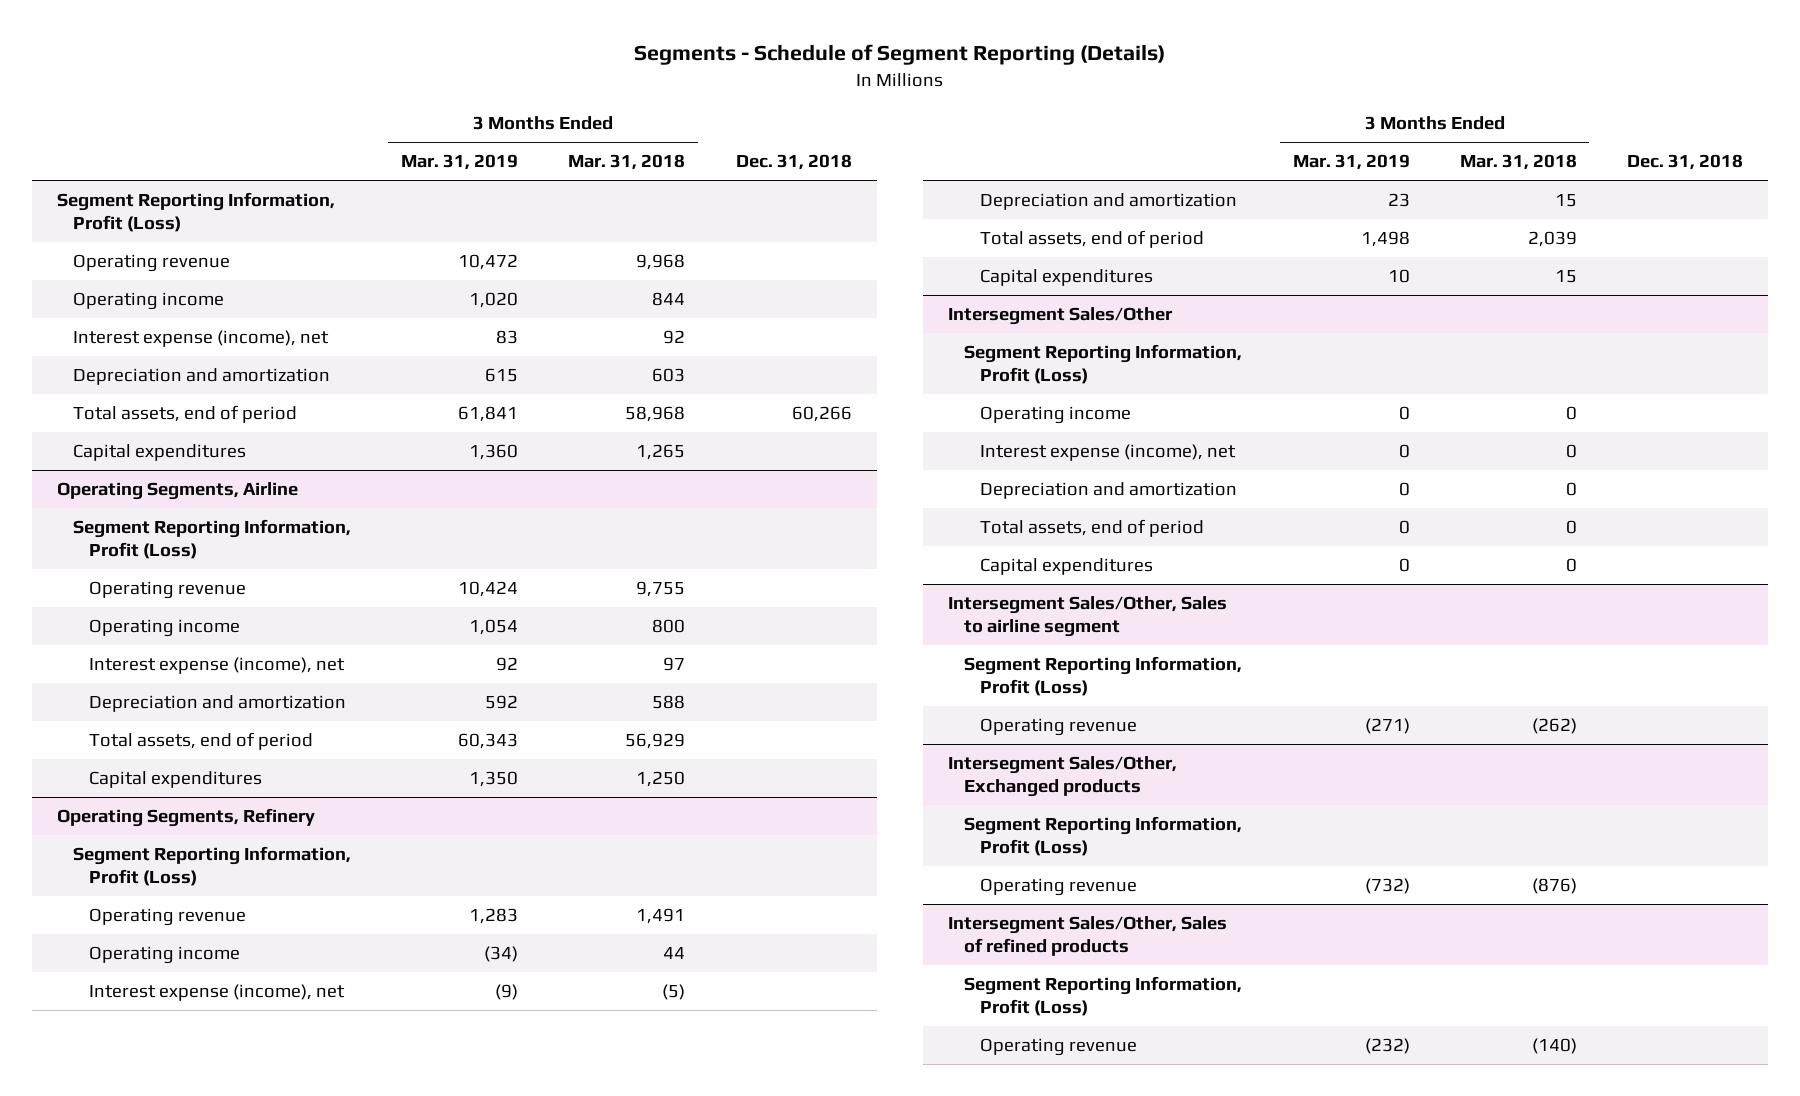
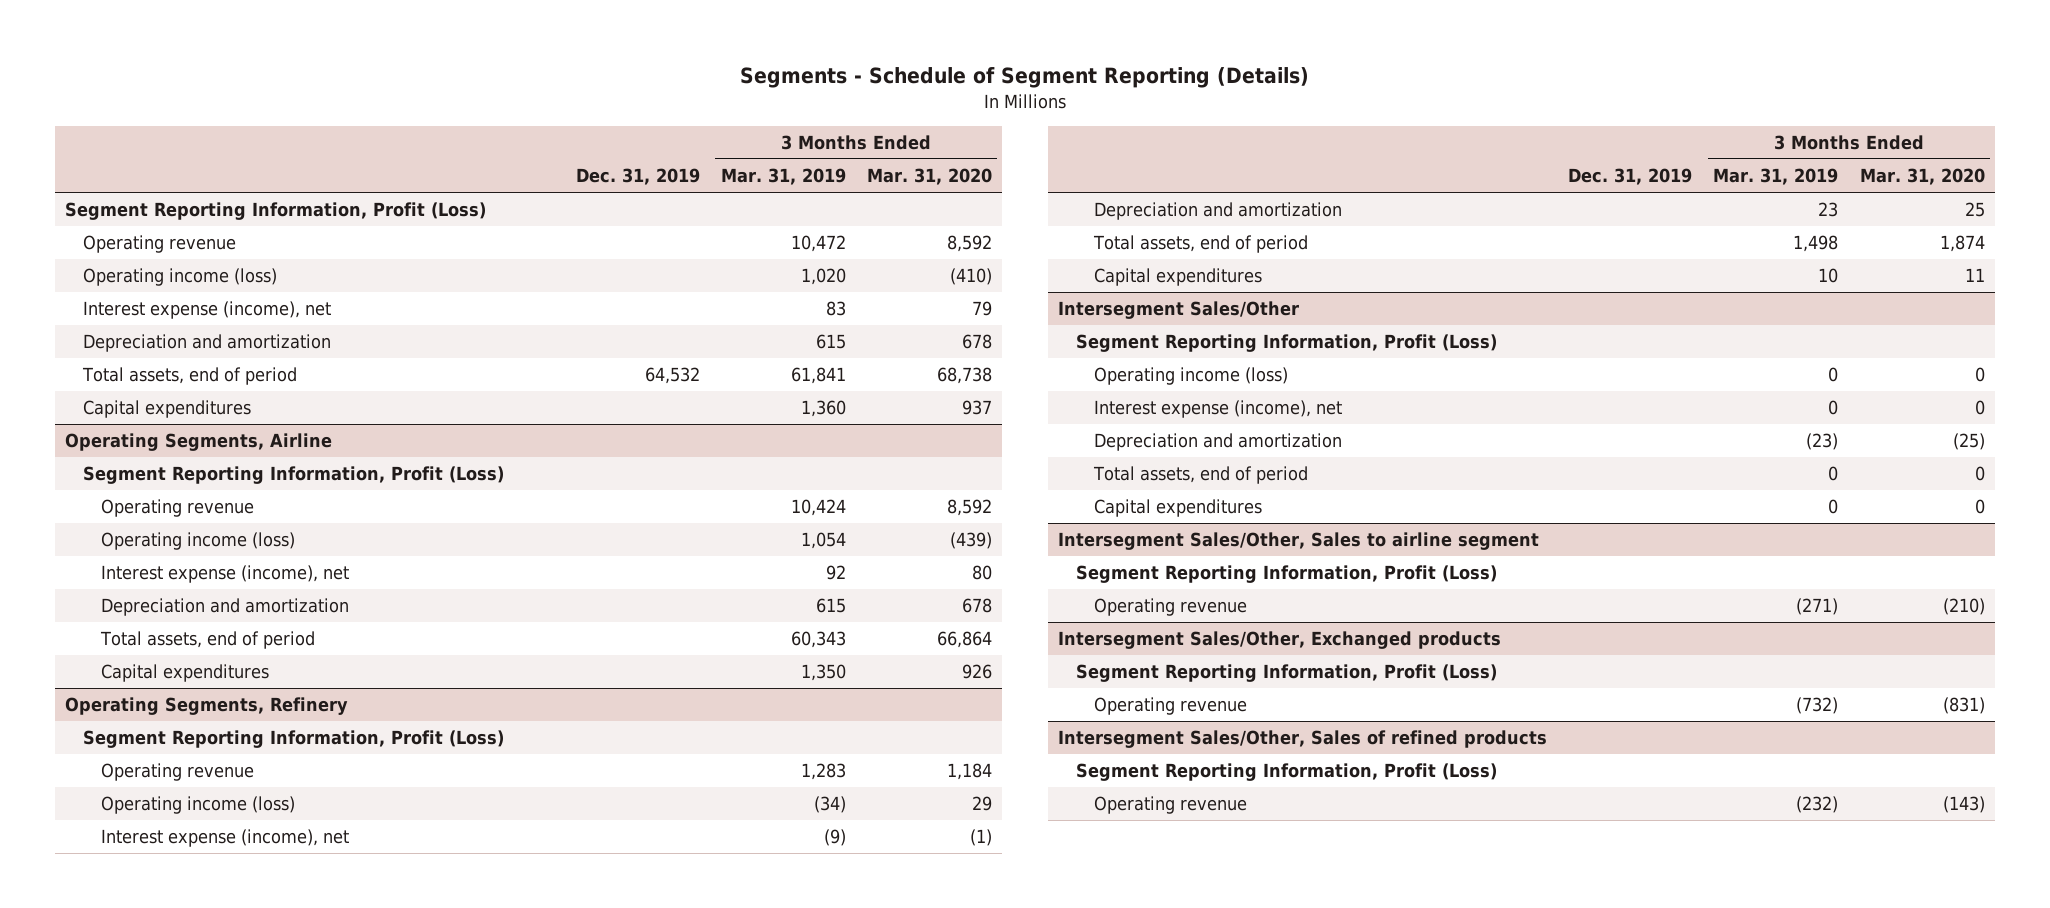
[568,154,686,171] Mar. 31, 2018 -> none
[735,154,852,171] Dec. 31, 2018 -> none
none -> [575,168,700,186] Dec. 31, 2019
none -> [866,168,992,186] Mar. 31, 2020
[72,292,224,311] Operating income -> [83,268,278,287] Operating income (loss)
[88,619,240,638] Operating income -> [100,532,295,551] Operating income (loss)
[484,695,518,710] 592 -> [815,598,846,614] 615
[88,946,240,965] Operating income -> [100,796,295,815] Operating income (loss)
[980,406,1132,425] Operating income -> [1093,367,1288,386] Operating income (loss)
[1398,482,1410,497] 0 -> [1806,433,1839,451] (23)

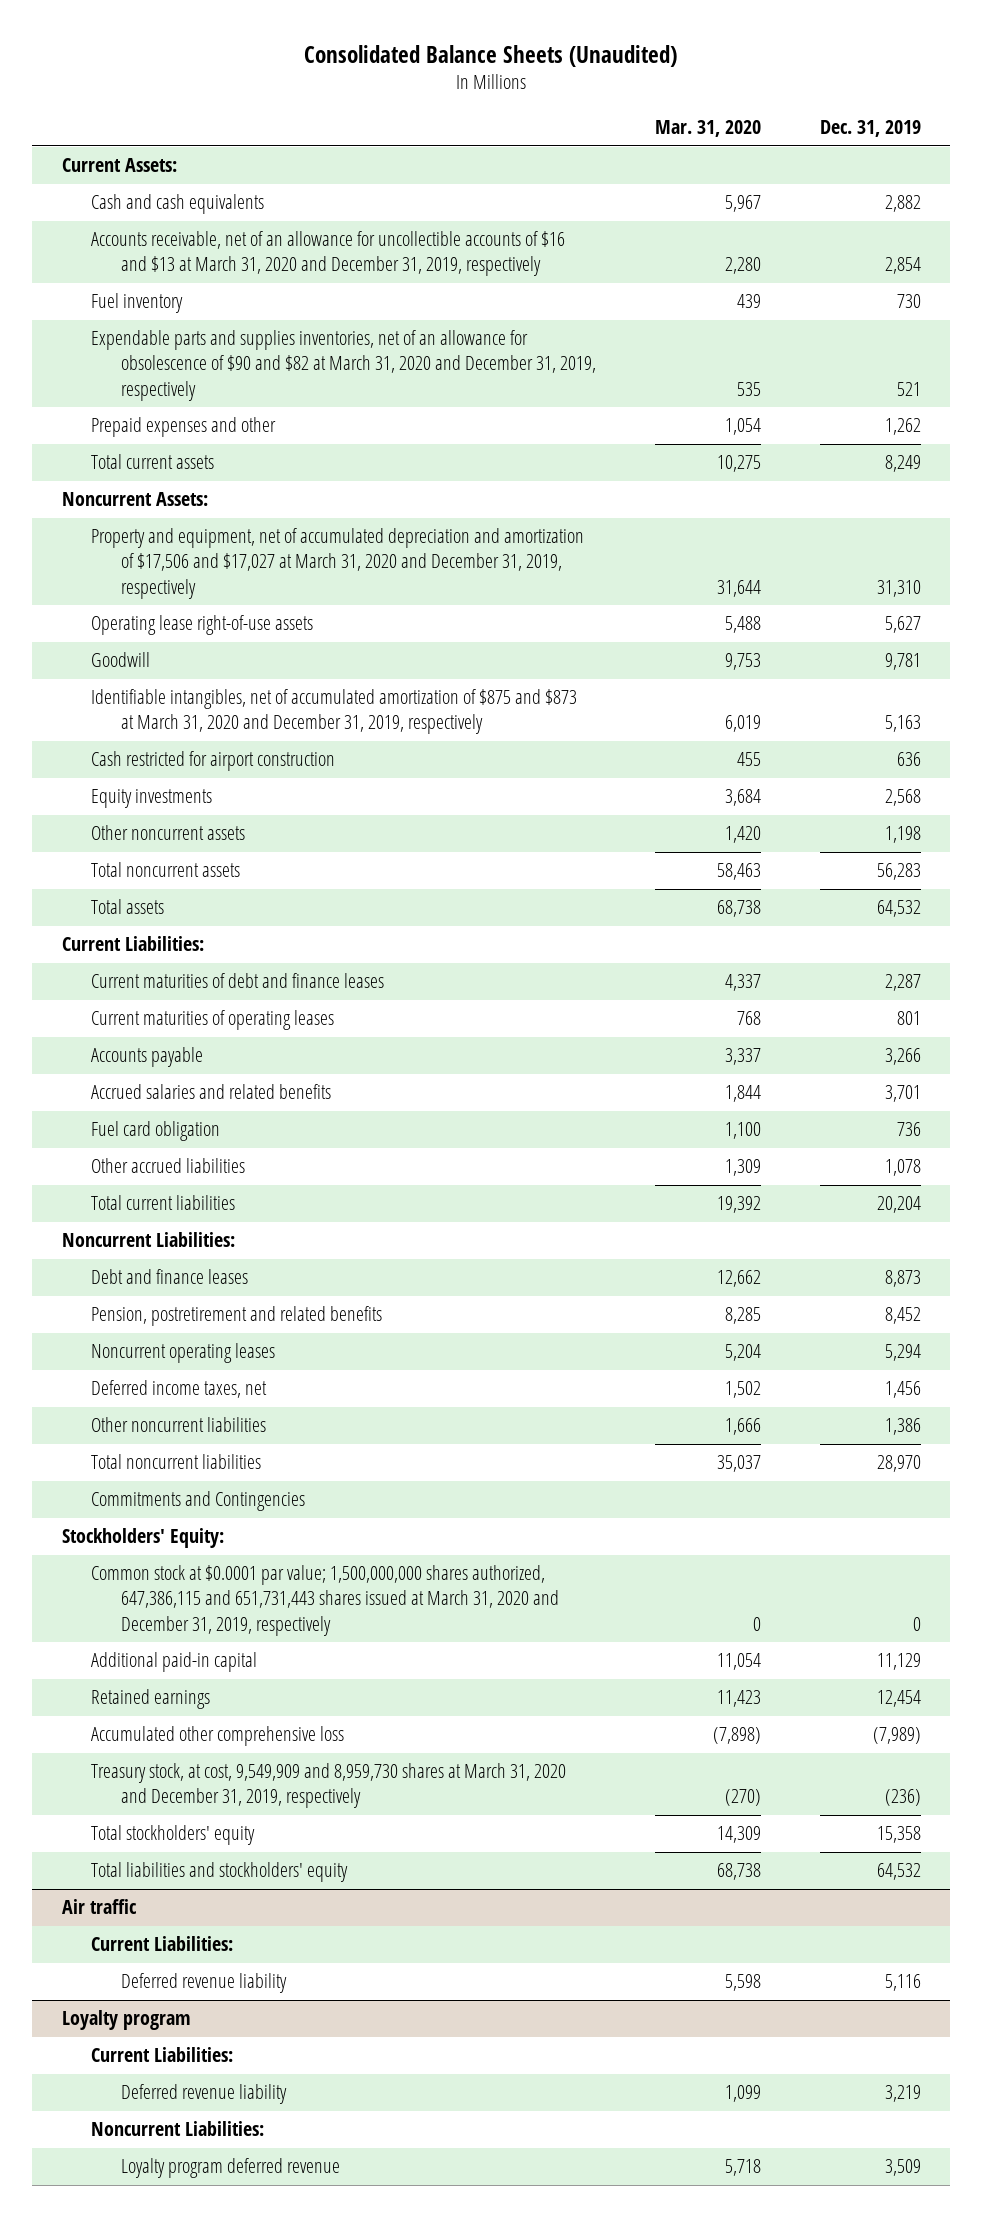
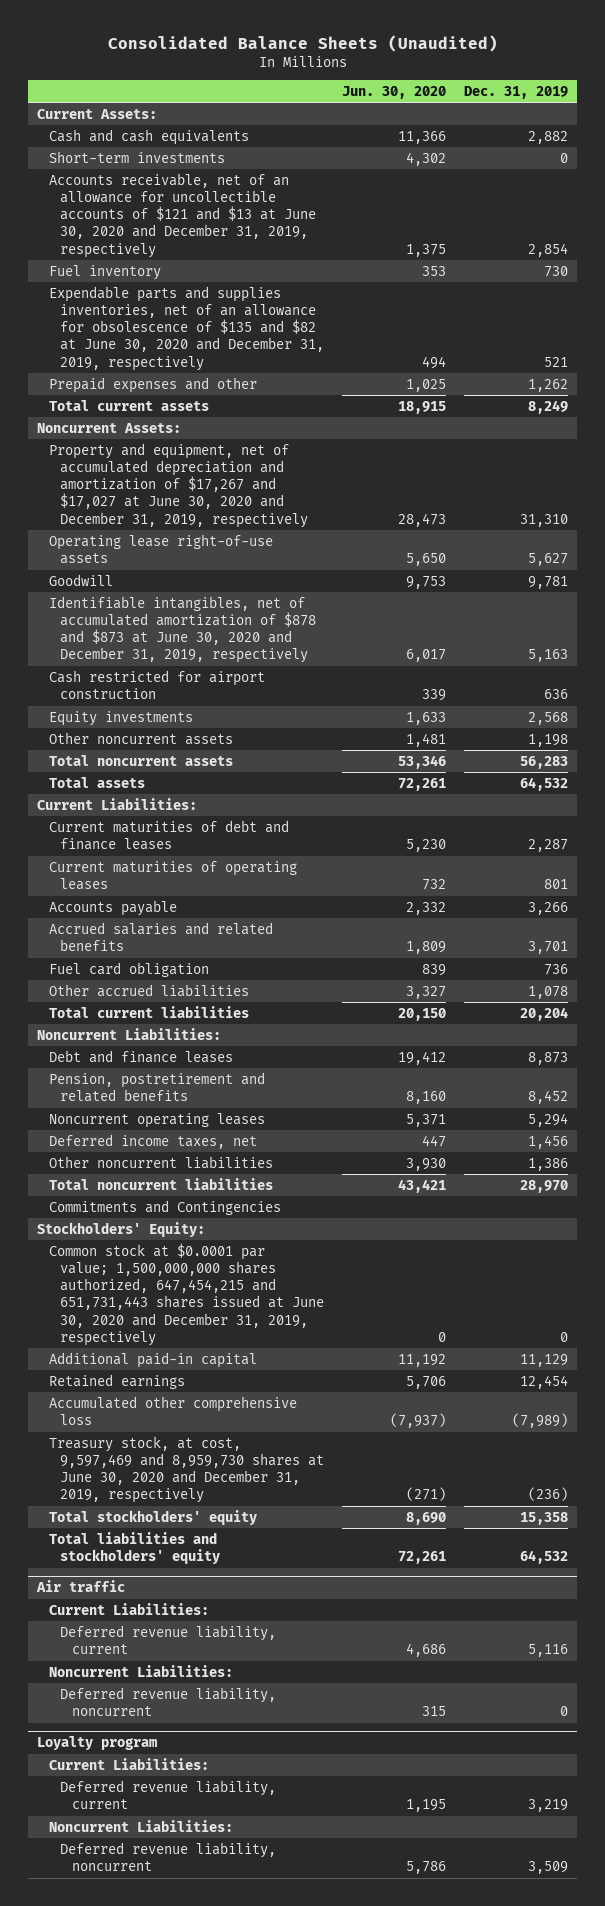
[654,120,761,138] Mar. 31, 2020 -> none
none -> [342,85,447,99] Jun. 30, 2020
none -> [48,150,225,163] Short-term investments
[91,231,566,277] Accounts receivable, net of an allowance for uncollectible accounts of $16 and $13 at March 31, 2020 and December 31, 2019, respectively -> [48,172,317,258] Accounts receivable, net of an allowance for uncollectible accounts of $121 and $13 at June 30, 2020 and December 31, 2019, respectively
[91,330,596,401] Expendable parts and supplies inventories, net of an allowance for obsolescence of $90 and $82 at March 31, 2020 and December 31, 2019, respectively -> [48,285,325,371] Expendable parts and supplies inventories, net of an allowance for obsolescence of $135 and $82 at June 30, 2020 and December 31, 2019, respectively
[91,528,585,599] Property and equipment, net of accumulated depreciation and amortization of $17,506 and $17,027 at March 31, 2020 and December 31, 2019, respectively -> [48,442,309,528] Property and equipment, net of accumulated depreciation and amortization of $17,267 and $17,027 at June 30, 2020 and December 31, 2019, respectively
[91,689,578,735] Identifiable intangibles, net of accumulated amortization of $875 and $873 at March 31, 2020 and December 31, 2019, respectively -> [48,595,317,664] Identifiable intangibles, net of accumulated amortization of $878 and $873 at June 30, 2020 and December 31, 2019, respectively
[91,1565,559,1636] Common stock at $0.0001 par value; 1,500,000,000 shares authorized, 647,386,115 and 651,731,443 shares issued at March 31, 2020 and December 31, 2019, respectively -> [48,1242,325,1346] Common stock at $0.0001 par value; 1,500,000,000 shares authorized, 647,454,215 and 651,731,443 shares issued at June 30, 2020 and December 31, 2019, respectively
[91,1763,567,1809] Treasury stock, at cost, 9,549,909 and 8,959,730 shares at March 31, 2020 and December 31, 2019, respectively -> [48,1435,325,1504] Treasury stock, at cost, 9,597,469 and 8,959,730 shares at June 30, 2020 and December 31, 2019, respectively
[120,1973,287,1994] Deferred revenue liability -> [60,1624,277,1655] Deferred revenue liability, current
none -> [48,1664,233,1677] Noncurrent Liabilities:
none -> [60,1686,277,1717] Deferred revenue liability, noncurrent
[120,2084,287,2105] Deferred revenue liability -> [60,1779,277,1810] Deferred revenue liability, current
[120,2158,340,2179] Loyalty program deferred revenue -> [60,1841,277,1872] Deferred revenue liability, noncurrent

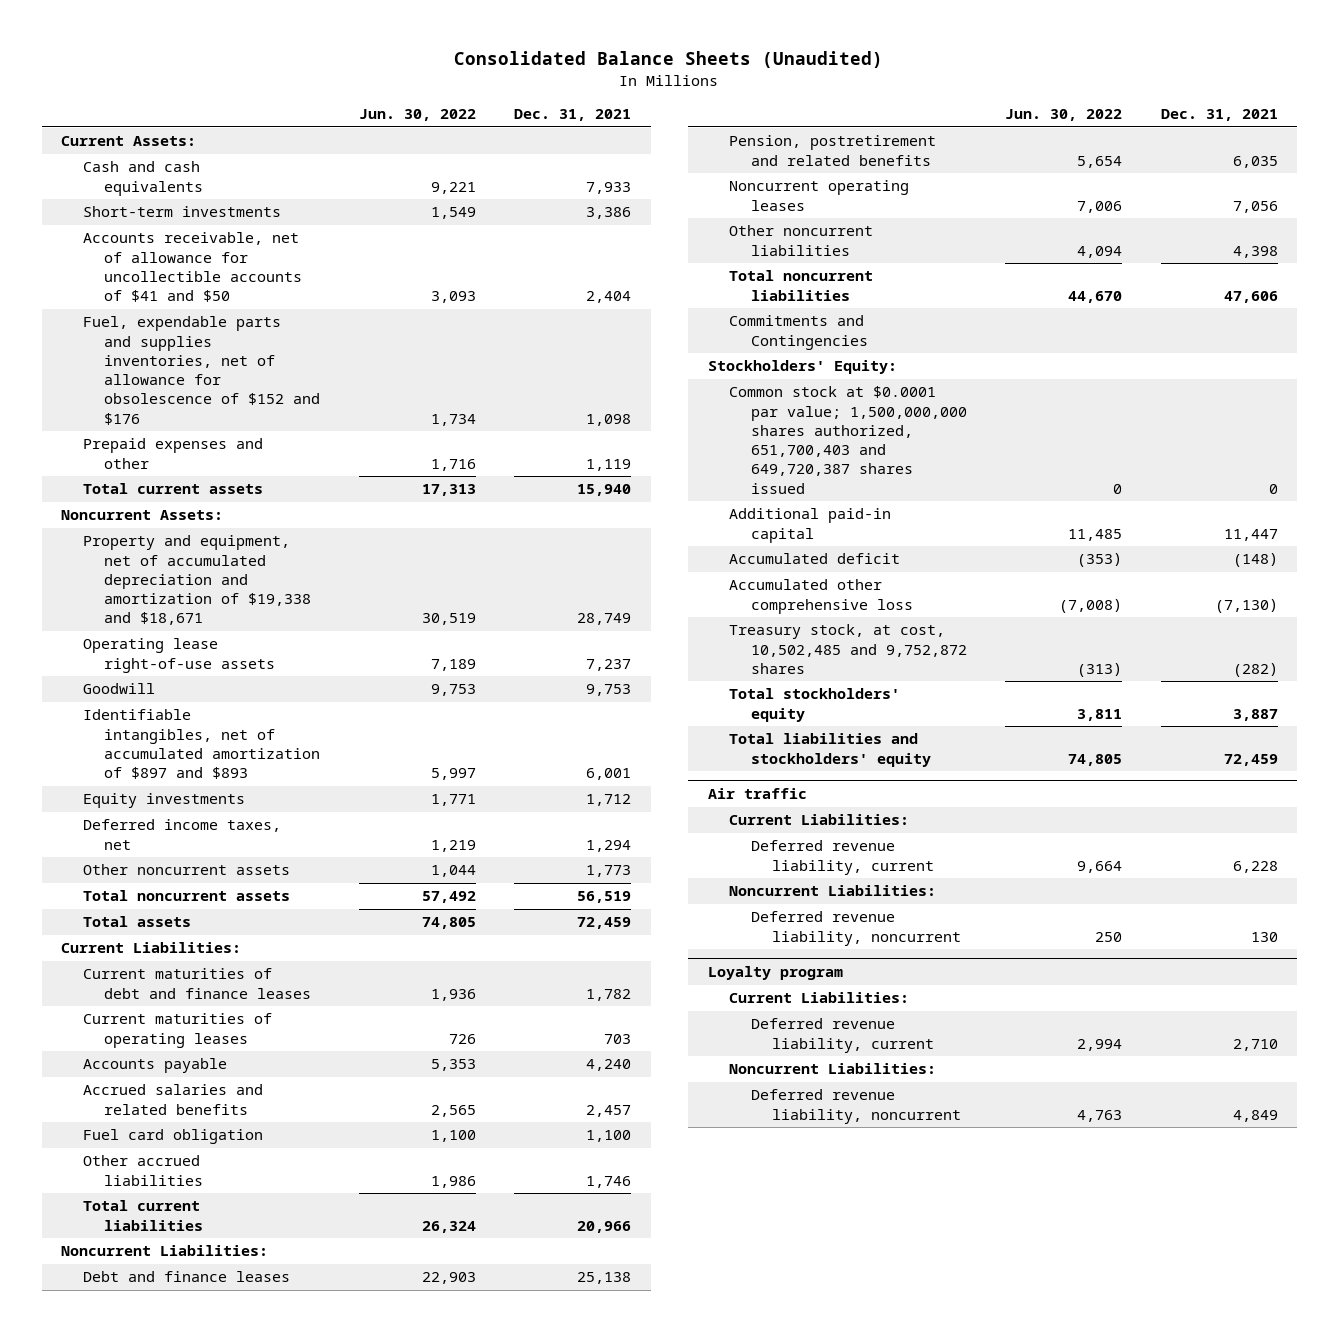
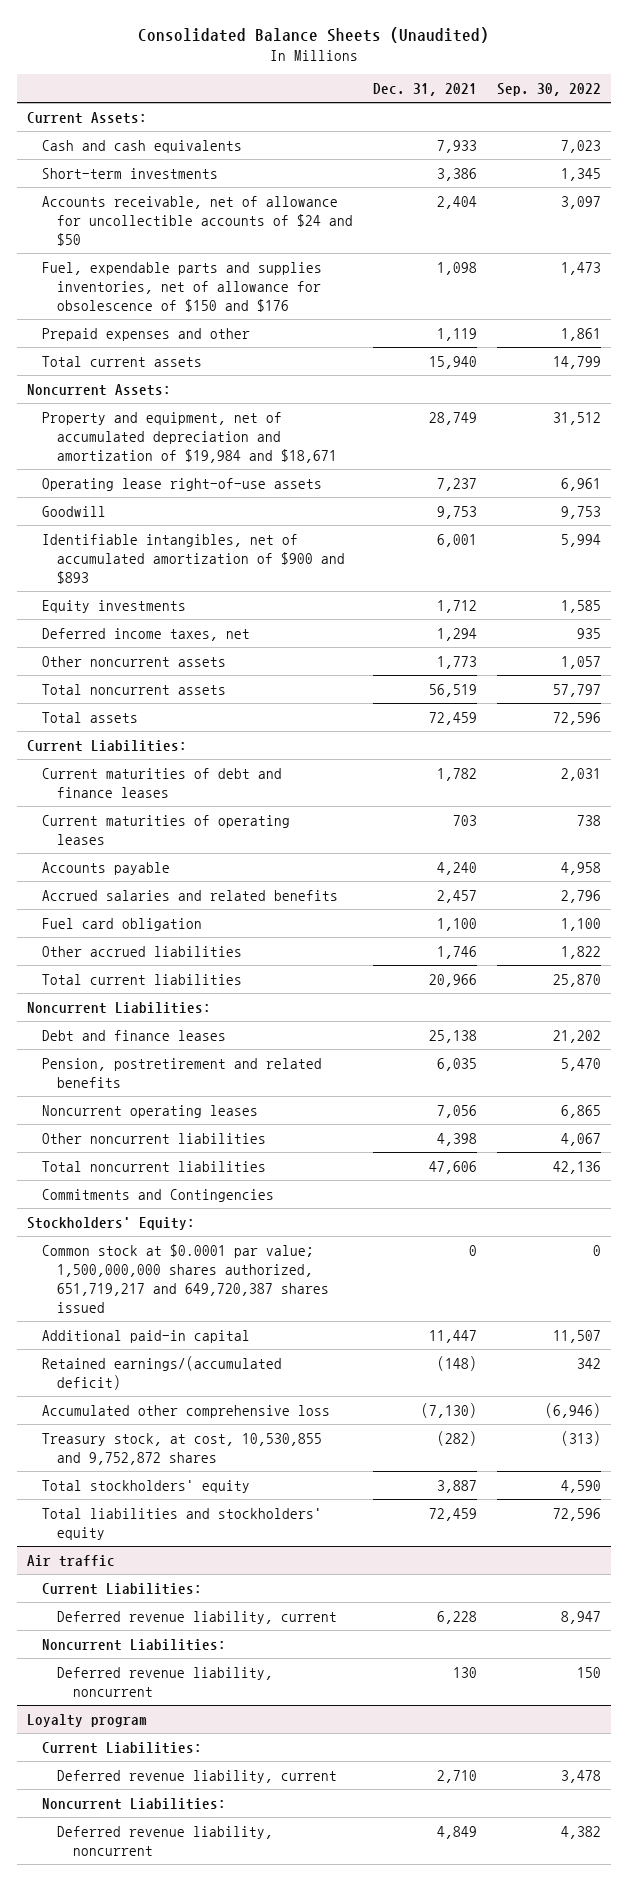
[358,109,476,122] Jun. 30, 2022 -> none
none -> [497,83,602,97] Sep. 30, 2022
[82,232,303,303] Accounts receivable, net of allowance for uncollectible accounts of $41 and $50 -> [42,195,354,246] Accounts receivable, net of allowance for uncollectible accounts of $24 and $50
[82,316,321,425] Fuel, expendable parts and supplies inventories, net of allowance for obsolescence of $152 and $176 -> [42,261,323,312] Fuel, expendable parts and supplies inventories, net of allowance for obsolescence of $150 and $176
[82,535,312,626] Property and equipment, net of accumulated depreciation and amortization of $19,338 and $18,671 -> [42,411,338,463] Property and equipment, net of accumulated depreciation and amortization of $19,984 and $18,671
[82,709,321,780] Identifiable intangibles, net of accumulated amortization of $897 and $893 -> [42,533,346,584] Identifiable intangibles, net of accumulated amortization of $900 and $893
[729,386,967,494] Common stock at $0.0001 par value; 1,500,000,000 shares authorized, 651,700,403 and 649,720,387 shares issued -> [42,1243,330,1313] Common stock at $0.0001 par value; 1,500,000,000 shares authorized, 651,719,217 and 649,720,387 shares issued
[729,553,901,565] Accumulated deficit -> [42,1355,283,1390] Retained earnings/(accumulated deficit)
[729,624,967,674] Treasury stock, at cost, 10,502,485 and 9,752,872 shares -> [42,1432,323,1465] Treasury stock, at cost, 10,530,855 and 9,752,872 shares

